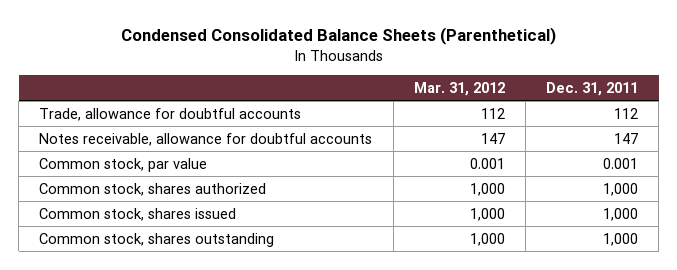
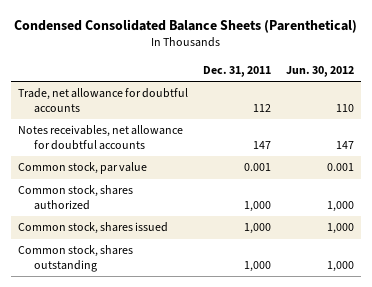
[413,81,505,96] Mar. 31, 2012 -> none
none -> [285,66,354,78] Jun. 30, 2012
[39,107,302,121] Trade, allowance for doubtful accounts -> [18,88,189,113] Trade, net allowance for doubtful accounts
[39,132,373,146] Notes receivable, allowance for doubtful accounts -> [18,125,184,150] Notes receivables, net allowance for doubtful accounts

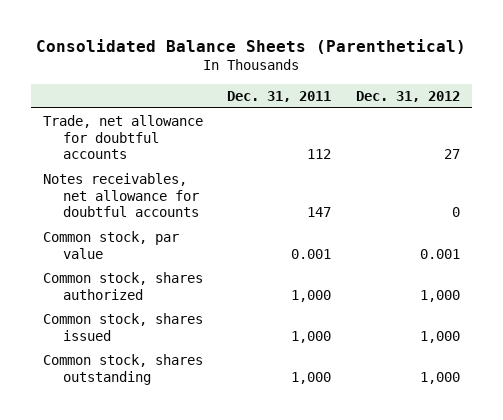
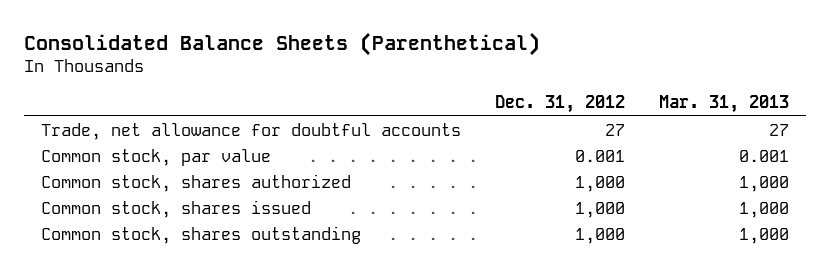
[227,90,332,102] Dec. 31, 2011 -> none
none -> [659,95,790,114] Mar. 31, 2013
[43,173,199,218] Notes receivables, net allowance for doubtful accounts -> none

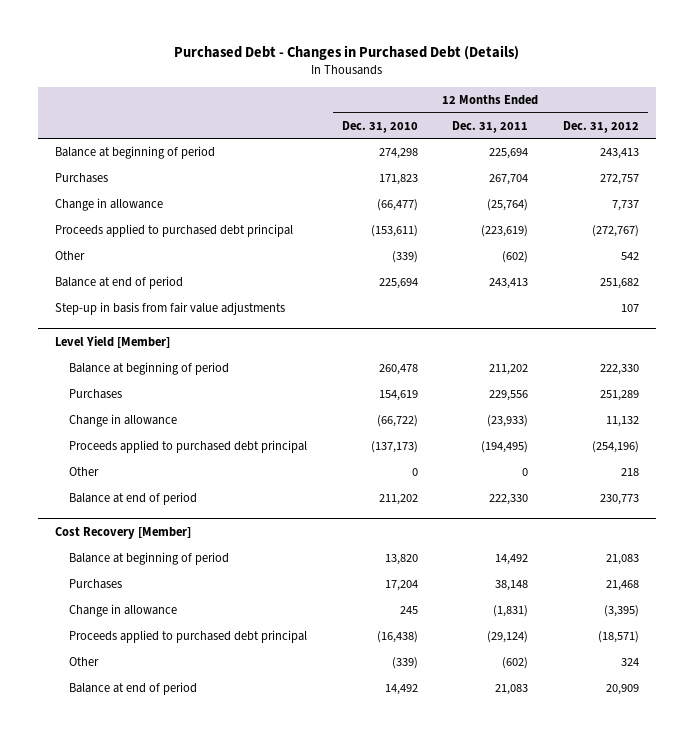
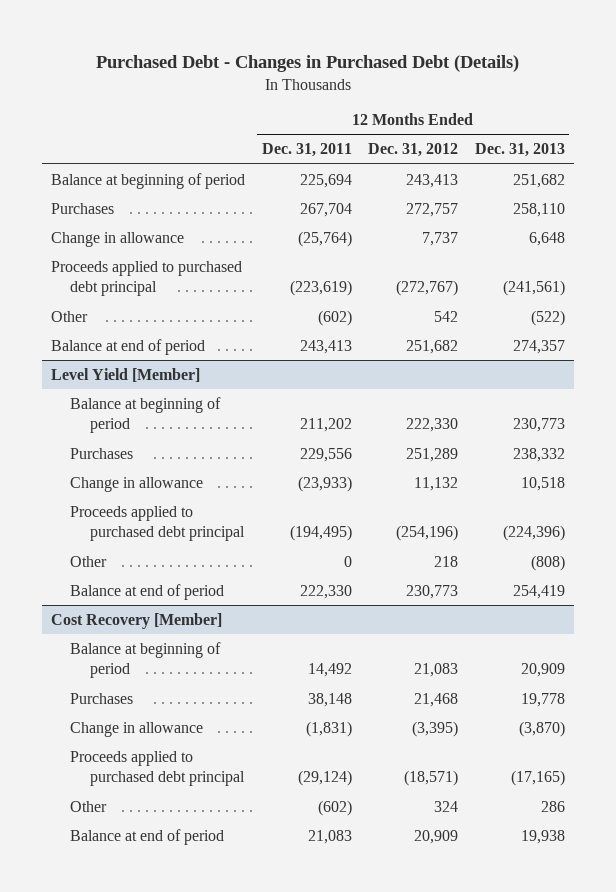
[341,120,418,133] Dec. 31, 2010 -> none
none -> [475,143,566,158] Dec. 31, 2013
[55,302,286,316] Step-up in basis from fair value adjustments -> none

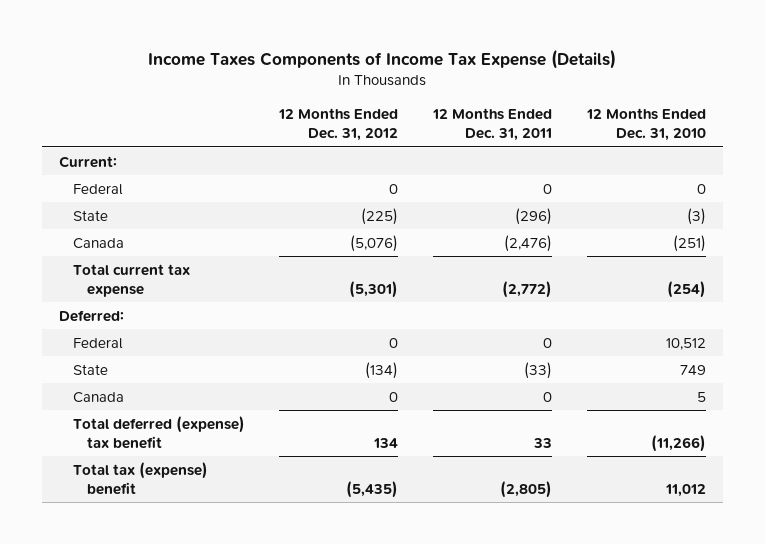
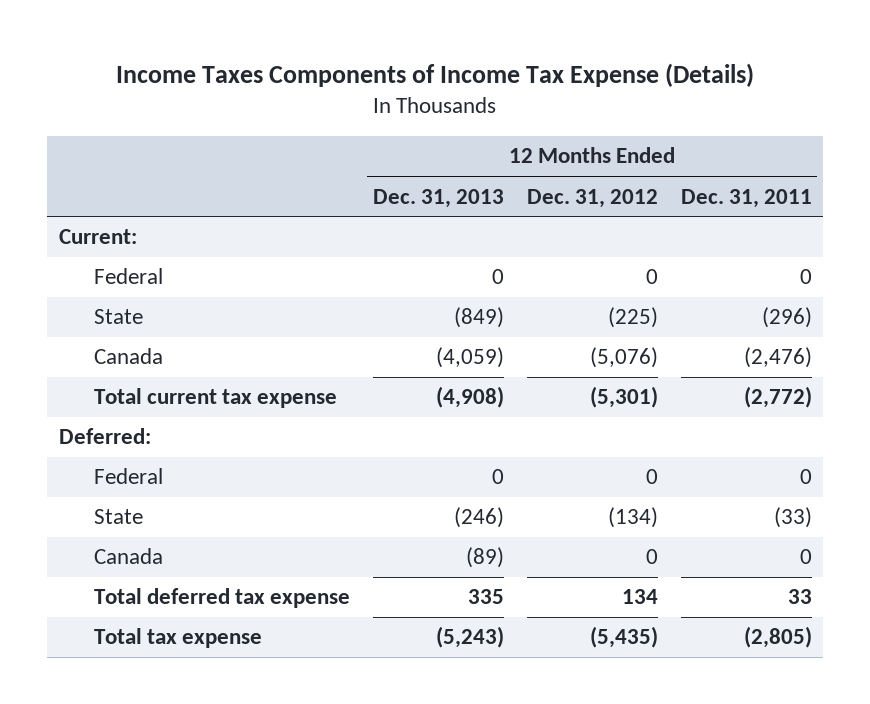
[585,107,706,142] 12 Months Ended Dec. 31, 2010 -> none
none -> [372,188,504,208] Dec. 31, 2013
[72,415,245,449] Total deferred (expense) tax benefit -> [94,588,351,609] Total deferred tax expense
[72,461,208,495] Total tax (expense) benefit -> [94,628,263,649] Total tax expense

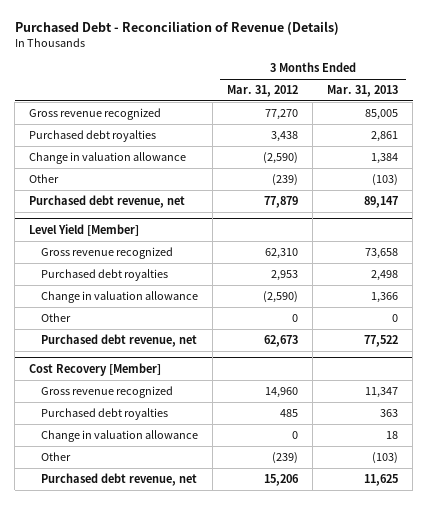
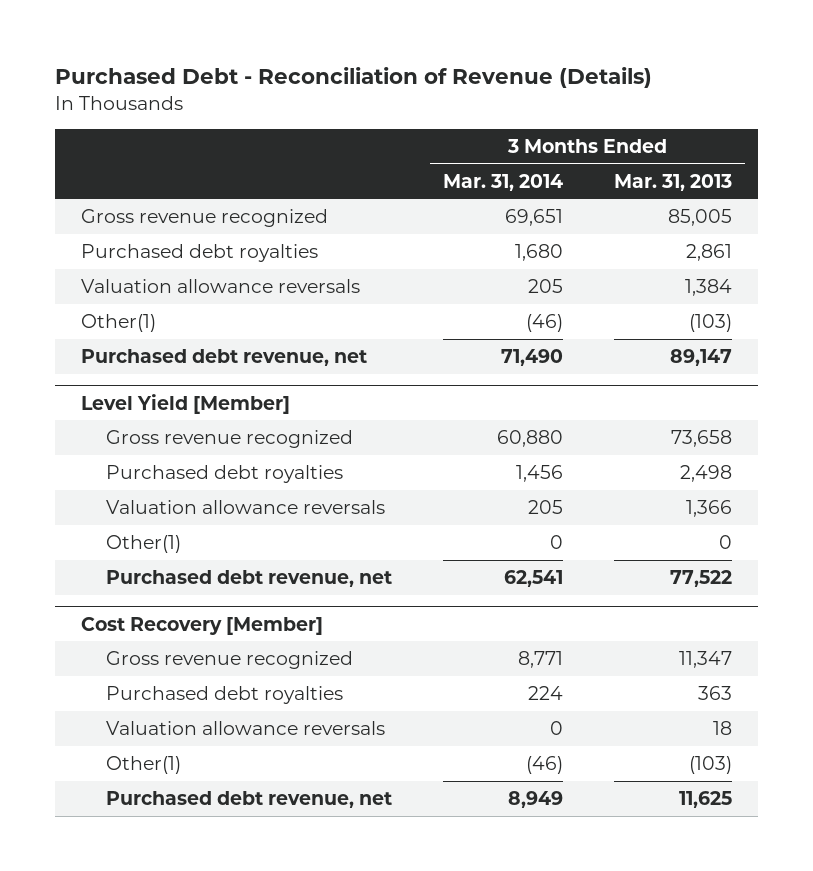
[227,85,299,98] Mar. 31, 2012 -> none
none -> [443,173,564,191] Mar. 31, 2014
[29,151,187,164] Change in valuation allowance -> [80,279,360,294] Valuation allowance reversals
[29,173,60,183] Other -> [80,314,156,333] Other(1)
[41,290,199,303] Change in valuation allowance -> [106,500,386,515] Valuation allowance reversals
[41,312,72,322] Other -> [106,535,182,554] Other(1)
[41,429,199,442] Change in valuation allowance -> [106,721,386,736] Valuation allowance reversals
[41,451,72,461] Other -> [106,756,182,775] Other(1)

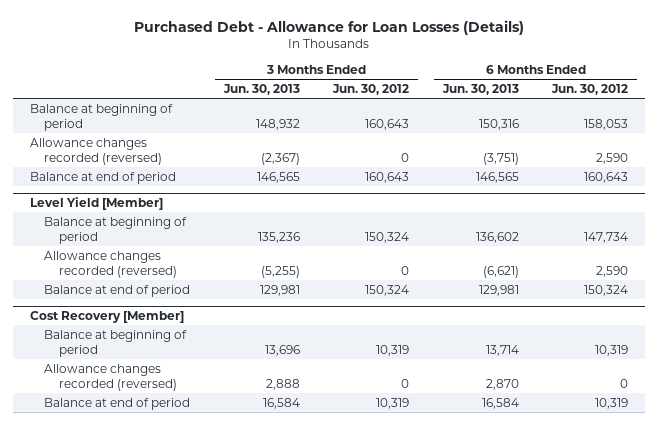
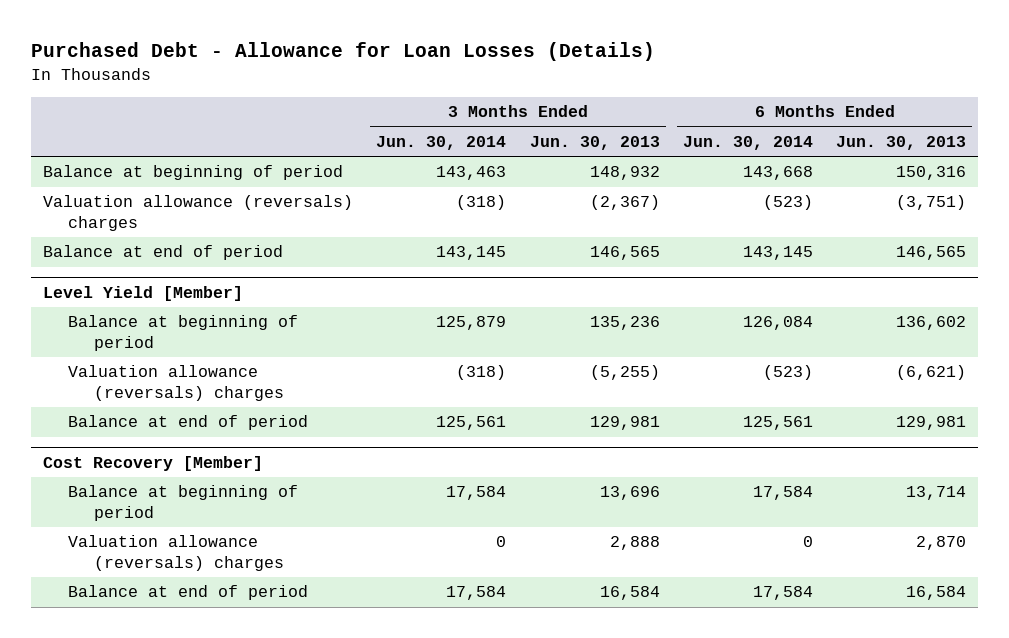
[332,84,410,96] Jun. 30, 2012 -> none
[551,84,629,96] Jun. 30, 2012 -> none
none -> [376,135,507,150] Jun. 30, 2014
none -> [683,135,814,150] Jun. 30, 2014
[29,137,163,165] Allowance changes recorded (reversed) -> [42,195,353,231] Valuation allowance (reversals) charges
[44,250,177,278] Allowance changes recorded (reversed) -> [68,365,284,401] Valuation allowance (reversals) charges
[44,363,177,391] Allowance changes recorded (reversed) -> [68,535,284,571] Valuation allowance (reversals) charges

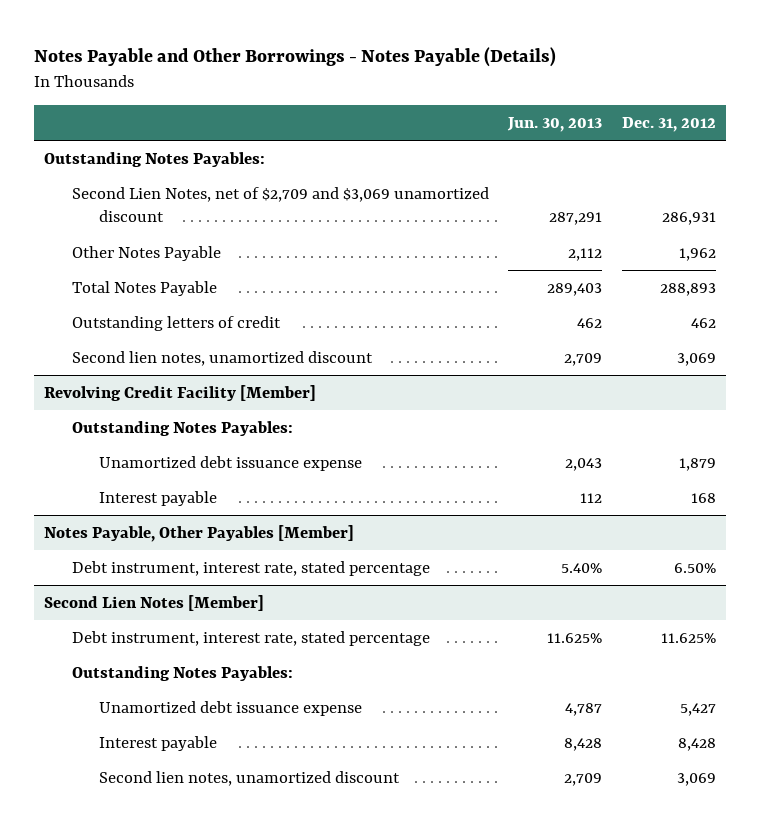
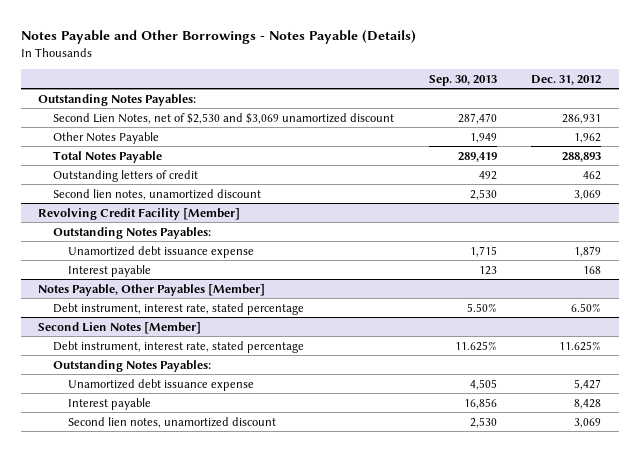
[507,116,603,132] Jun. 30, 2013 -> none
none -> [428,74,497,86] Sep. 30, 2013
[71,186,489,223] Second Lien Notes, net of $2,709 and $3,069 unamortized discount -> [53,112,395,124] Second Lien Notes, net of $2,530 and $3,069 unamortized discount

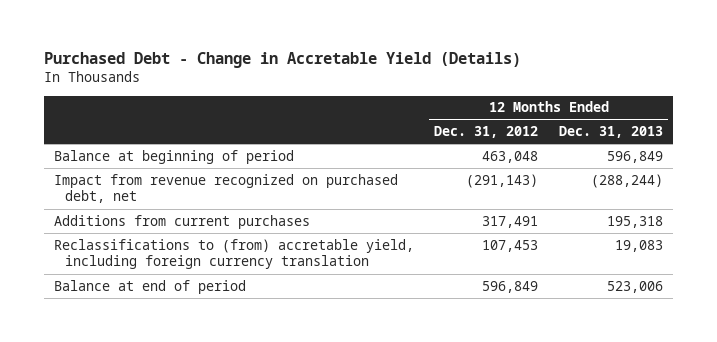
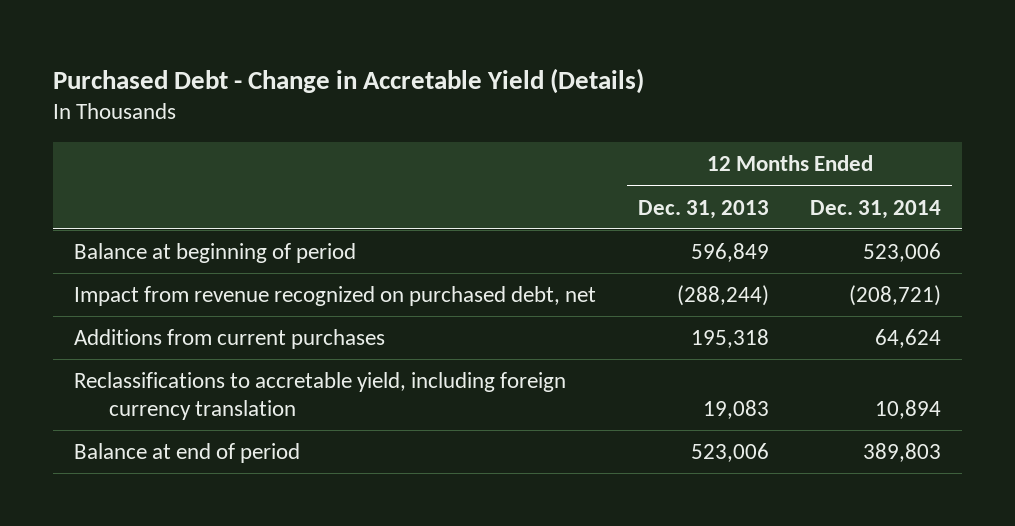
[434,126,539,139] Dec. 31, 2012 -> none
none -> [810,199,942,219] Dec. 31, 2014
[53,238,414,270] Reclassifications to (from) accretable yield, including foreign currency translation -> [73,372,566,420] Reclassifications to accretable yield, including foreign currency translation

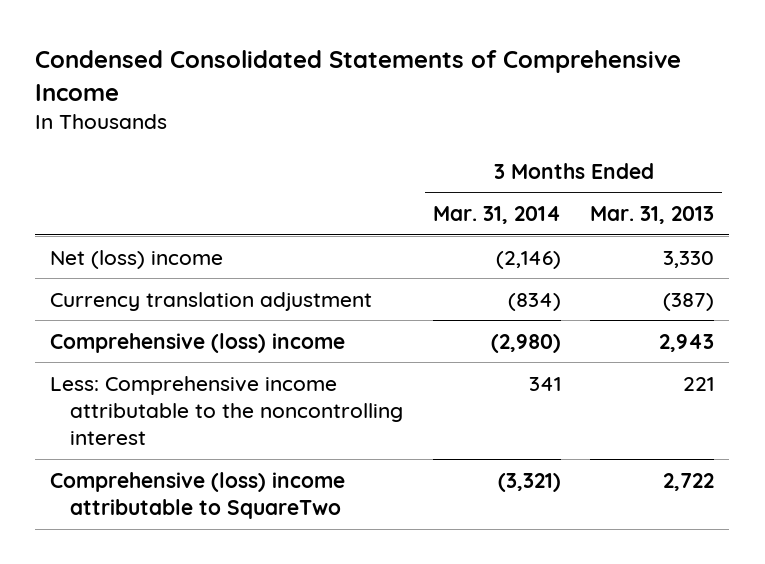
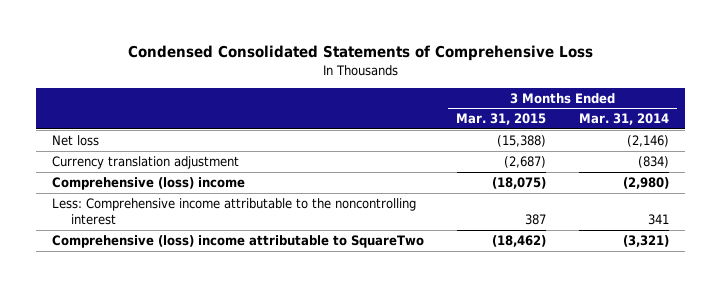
[35,50,682,101] Condensed Consolidated Statements of Comprehensive Income -> [127,44,593,61] Condensed Consolidated Statements of Comprehensive Loss
[590,206,715,225] Mar. 31, 2013 -> none
none -> [456,113,547,126] Mar. 31, 2015
[50,249,224,269] Net (loss) income -> [52,135,100,147] Net loss

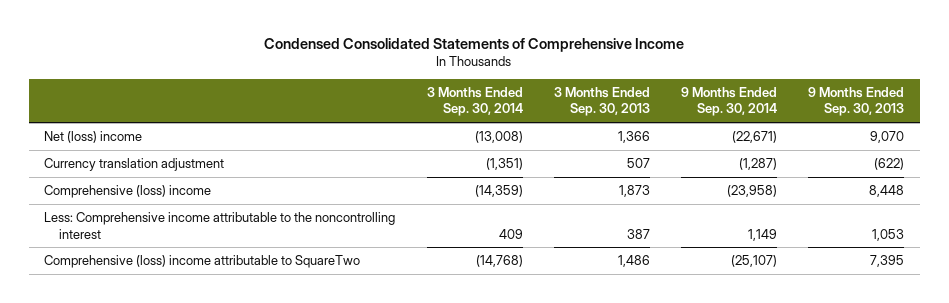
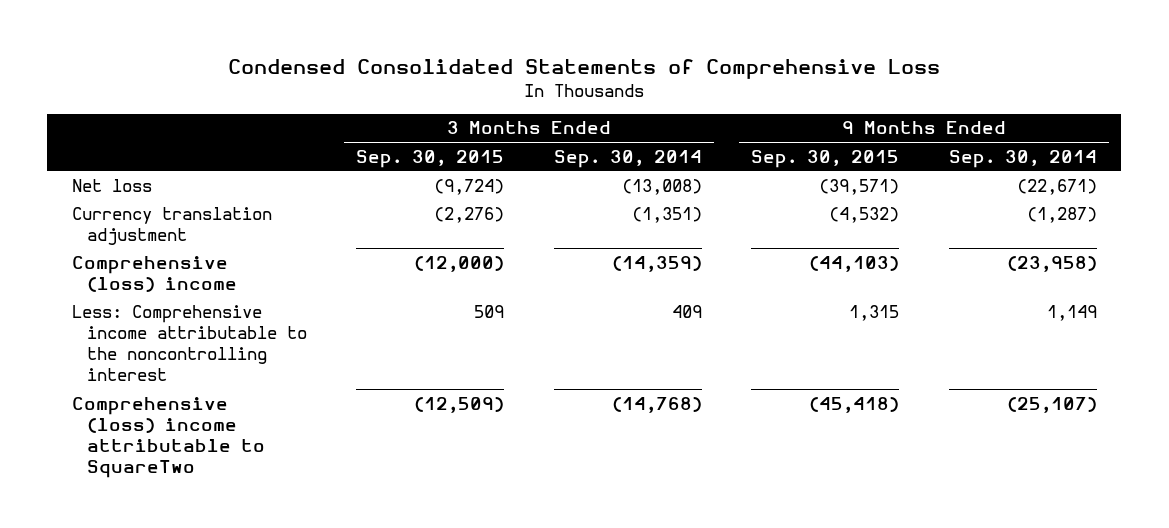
[264,37,685,52] Condensed Consolidated Statements of Comprehensive Income -> [228,58,941,79] Condensed Consolidated Statements of Comprehensive Loss
[553,86,650,117] 3 Months Ended Sep. 30, 2013 -> none
[808,86,905,117] 9 Months Ended Sep. 30, 2013 -> none
none -> [356,149,505,168] Sep. 30, 2015
none -> [751,149,900,168] Sep. 30, 2015
[44,131,143,144] Net (loss) income -> [71,178,152,192] Net loss

